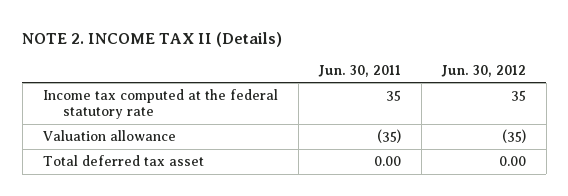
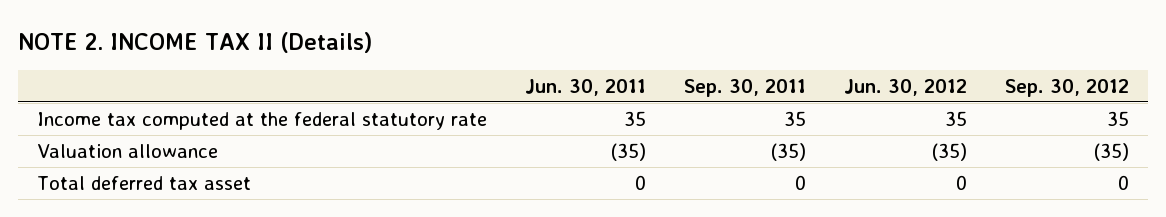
none -> [683,78,806,97] Sep. 30, 2011
none -> [1004,78,1129,97] Sep. 30, 2012
[373,156,401,167] 0.00 -> [635,174,647,190] 0
[498,156,526,167] 0.00 -> [955,174,967,190] 0

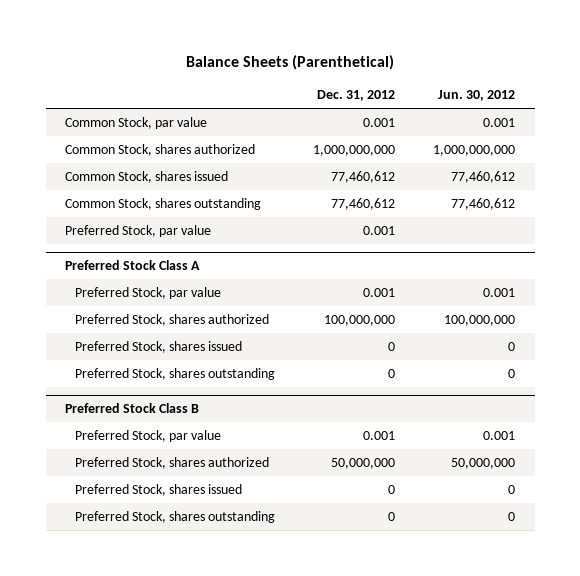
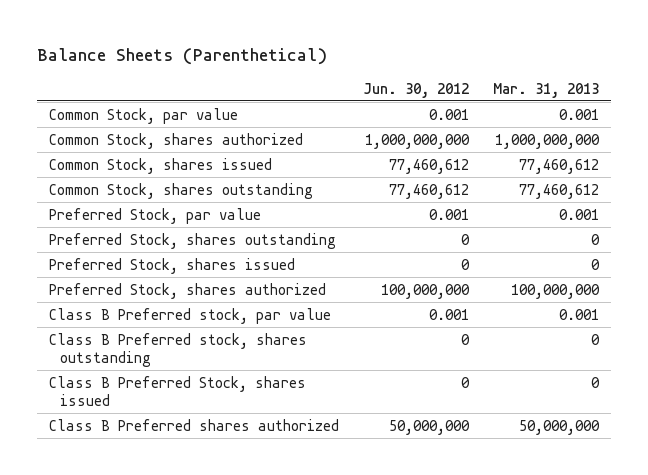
[317,90,396,102] Dec. 31, 2012 -> none
none -> [492,82,599,98] Mar. 31, 2013
[64,225,211,238] Preferred Stock, par value -> none
[64,260,200,271] Preferred Stock Class A -> none
[74,314,269,327] Preferred Stock, shares authorized -> none
[74,341,242,354] Preferred Stock, shares issued -> none
[64,403,199,414] Preferred Stock Class B -> none
[74,430,221,443] Preferred Stock, par value -> none
[74,457,269,470] Preferred Stock, shares authorized -> none
none -> [49,282,327,299] Preferred Stock, shares authorized
none -> [49,307,332,324] Class B Preferred stock, par value
[74,511,275,524] Preferred Stock, shares outstanding -> [49,332,308,368] Class B Preferred stock, shares outstanding
none -> [49,375,307,407] Class B Preferred Stock, shares issued
none -> [49,418,340,431] Class B Preferred shares authorized

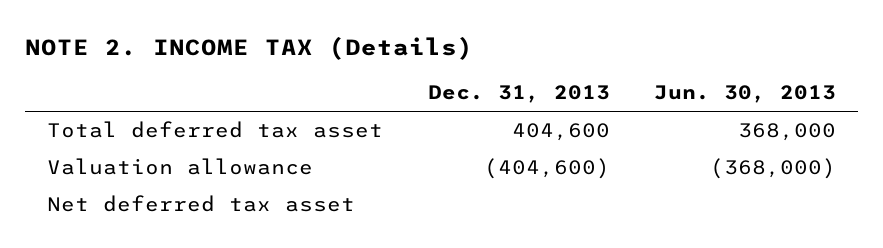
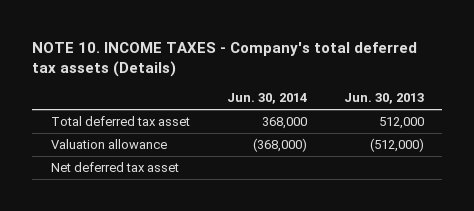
[24,35,473,60] NOTE 2. INCOME TAX (Details) -> [32,41,418,78] NOTE 10. INCOME TAXES - Company's total deferred tax assets (Details)
[427,85,610,104] Dec. 31, 2013 -> none
none -> [226,93,307,105] Jun. 30, 2014
[738,123,837,142] 368,000 -> [378,117,424,130] 512,000
[710,158,837,180] (368,000) -> [369,138,424,153] (512,000)

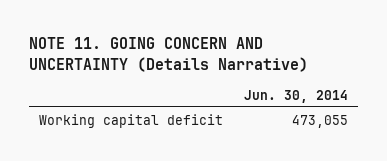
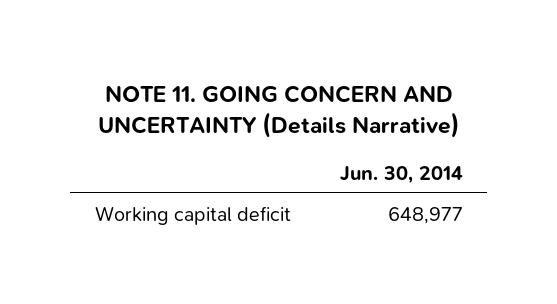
[291,114,348,128] 473,055 -> [387,206,463,224] 648,977

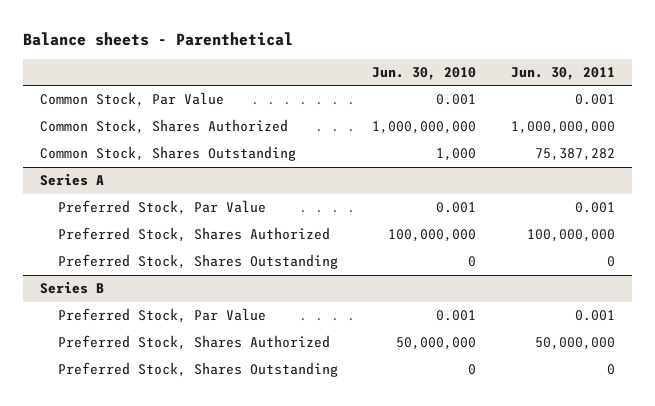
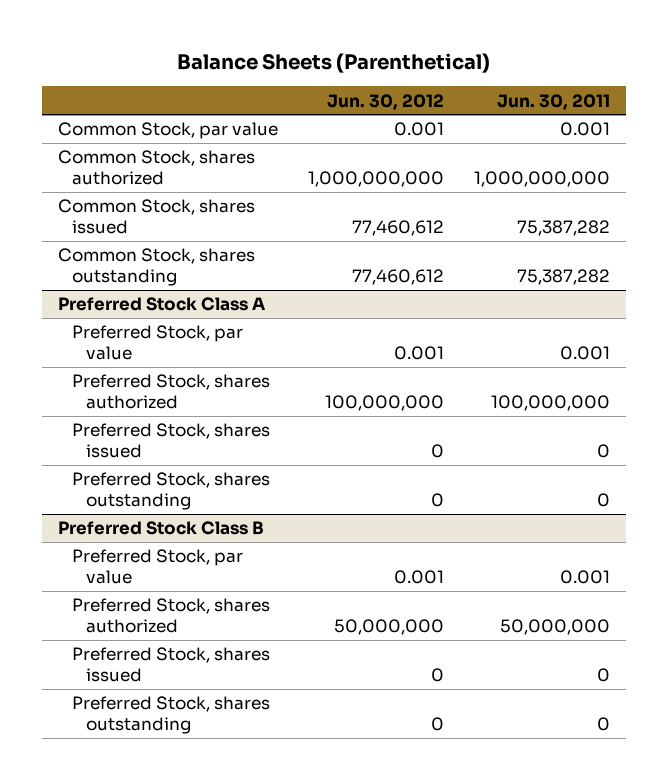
[23,31,294,46] Balance sheets - Parenthetical -> [176,53,490,74] Balance Sheets (Parenthetical)
[372,66,477,80] Jun. 30, 2010 -> none
none -> [326,93,444,110] Jun. 30, 2012
[40,173,105,187] Series A -> none
[40,281,105,295] Series B -> none
[40,92,225,108] Common Stock, Par Value -> [57,122,278,140] Common Stock, par value
[40,119,289,135] Common Stock, Shares Authorized -> [57,150,255,186] Common Stock, shares authorized
none -> [57,199,255,235] Common Stock, shares issued
[40,146,297,162] Common Stock, Shares Outstanding -> [57,248,255,287] Common Stock, shares outstanding
none -> [57,297,266,312] Preferred Stock Class A
[58,200,267,216] Preferred Stock, Par Value -> [71,325,243,361] Preferred Stock, par value
[58,227,331,243] Preferred Stock, Shares Authorized -> [71,374,270,410] Preferred Stock, shares authorized
none -> [71,423,270,459] Preferred Stock, shares issued
[58,254,339,270] Preferred Stock, Shares Outstanding -> [71,472,270,511] Preferred Stock, shares outstanding
none -> [57,521,264,536] Preferred Stock Class B
[58,308,267,324] Preferred Stock, Par Value -> [71,549,243,585] Preferred Stock, par value
[58,335,331,351] Preferred Stock, Shares Authorized -> [71,598,270,634] Preferred Stock, shares authorized
none -> [71,647,270,683] Preferred Stock, shares issued
[58,362,339,378] Preferred Stock, Shares Outstanding -> [71,696,270,735] Preferred Stock, shares outstanding

